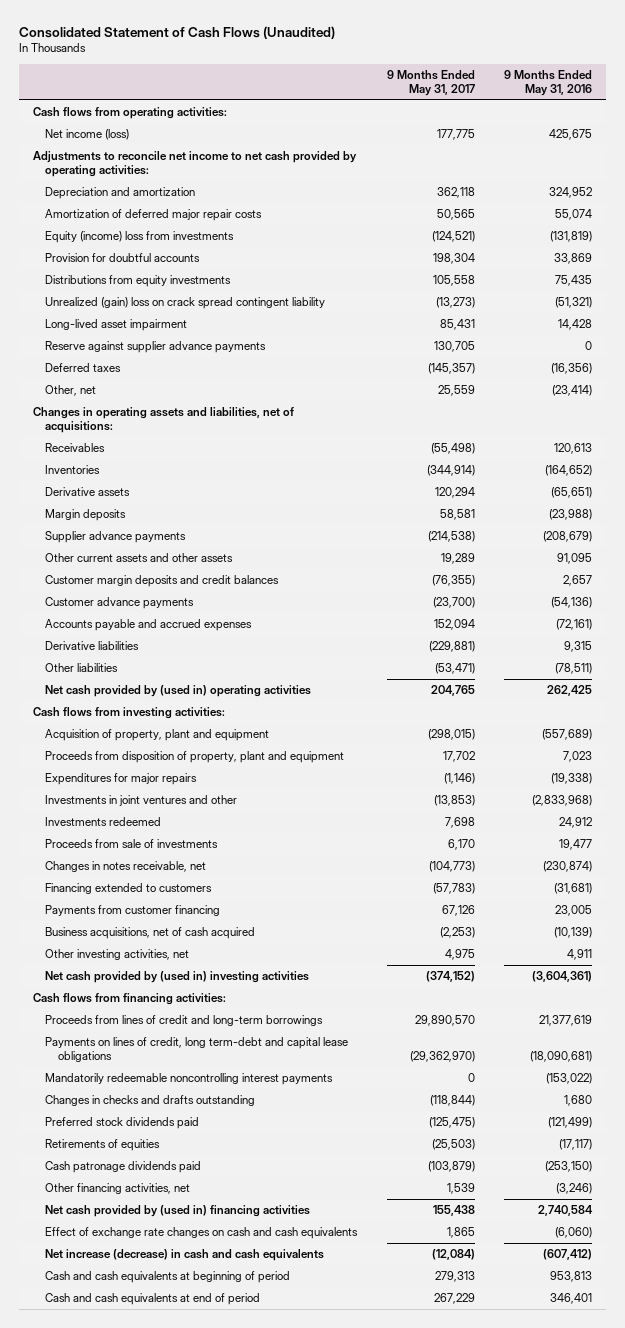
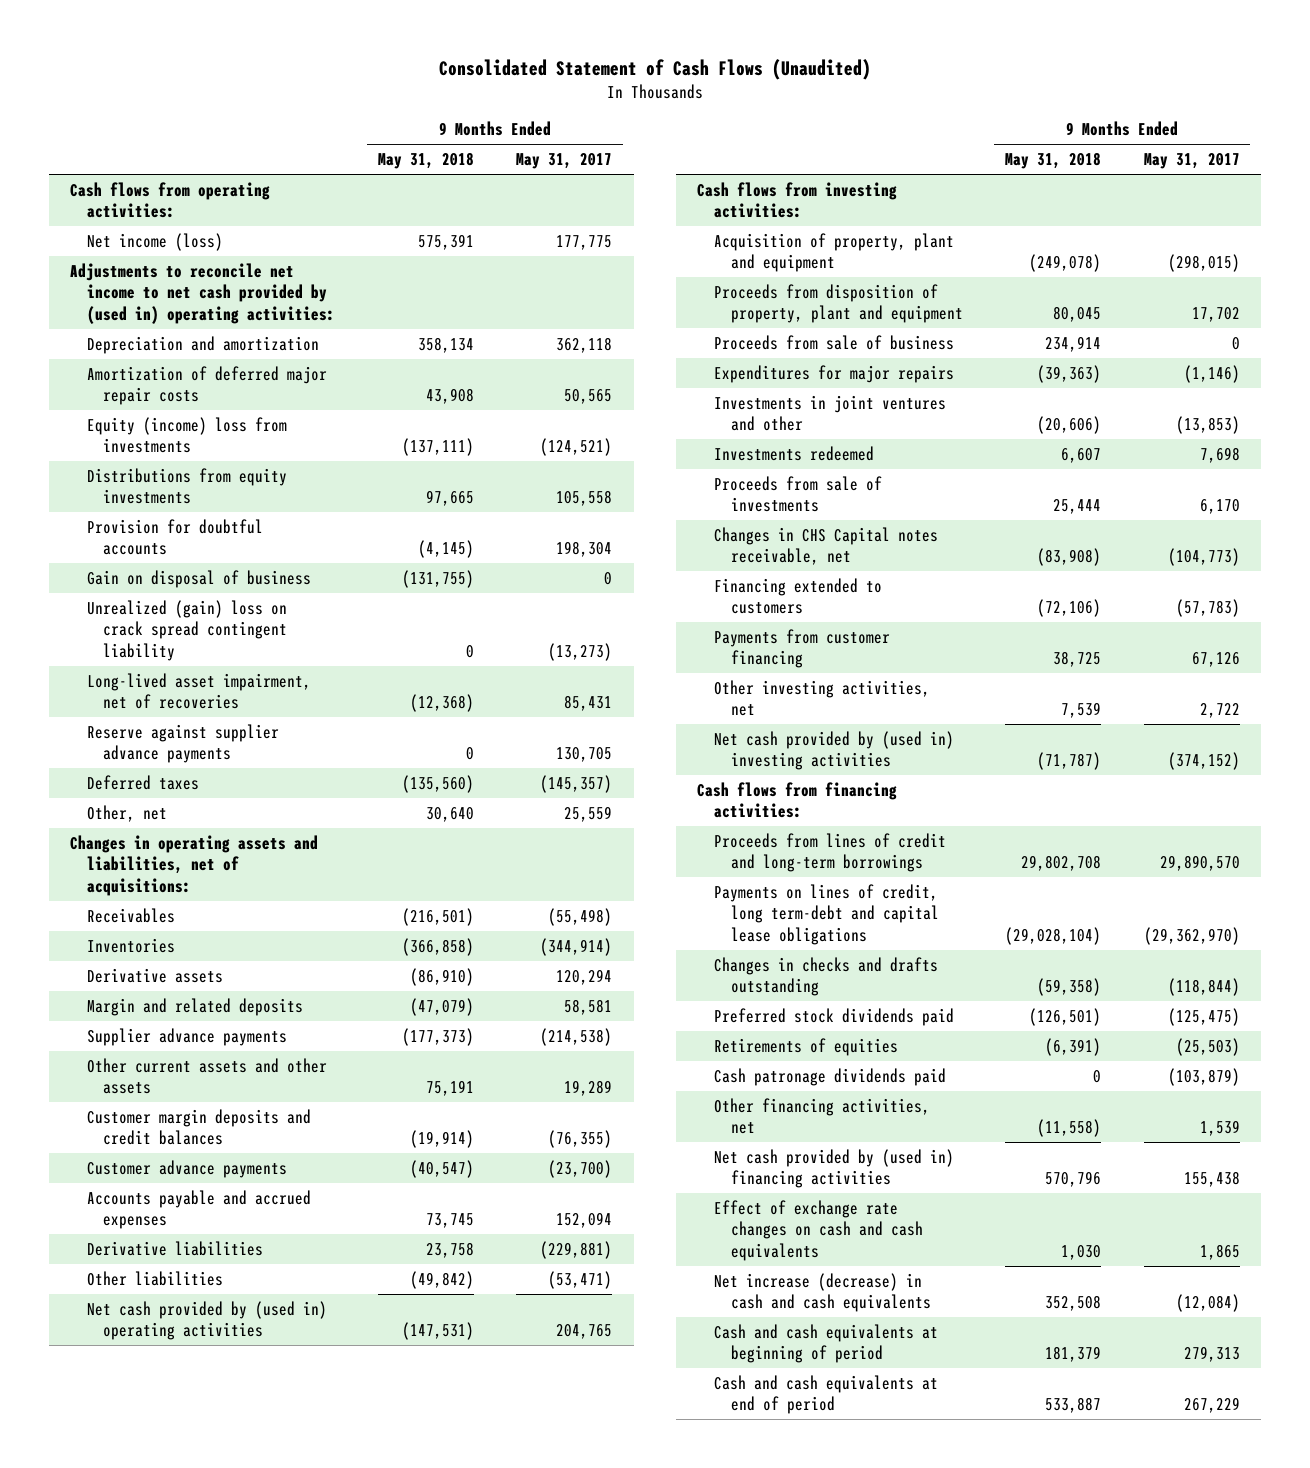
[503,70,592,96] 9 Months Ended May 31, 2016 -> none
none -> [377,152,474,170] May 31, 2018
[33,151,358,178] Adjustments to reconcile net income to net cash provided by operating activities: -> [69,262,335,324] Adjustments to reconcile net income to net cash provided by (used in) operating activities:
[45,253,201,263] Provision for doubtful accounts -> [86,518,263,556] Provision for doubtful accounts
none -> [86,569,311,588] Gain on disposal of business
[45,319,188,332] Long-lived asset impairment -> [86,672,311,710] Long-lived asset impairment, net of recoveries
[45,509,127,522] Margin deposits -> [86,997,303,1016] Margin and related deposits
none -> [713,334,954,350] Proceeds from sale of business
[45,861,207,873] Changes in notes receivable, net -> [713,526,938,566] Changes in CHS Capital notes receivable, net
[45,927,256,940] Business acquisitions, net of cash acquired -> none
[444,949,475,961] 4,975 -> [1199,703,1240,719] 2,722
[45,1073,334,1086] Mandatorily redeemable noncontrolling interest payments -> none

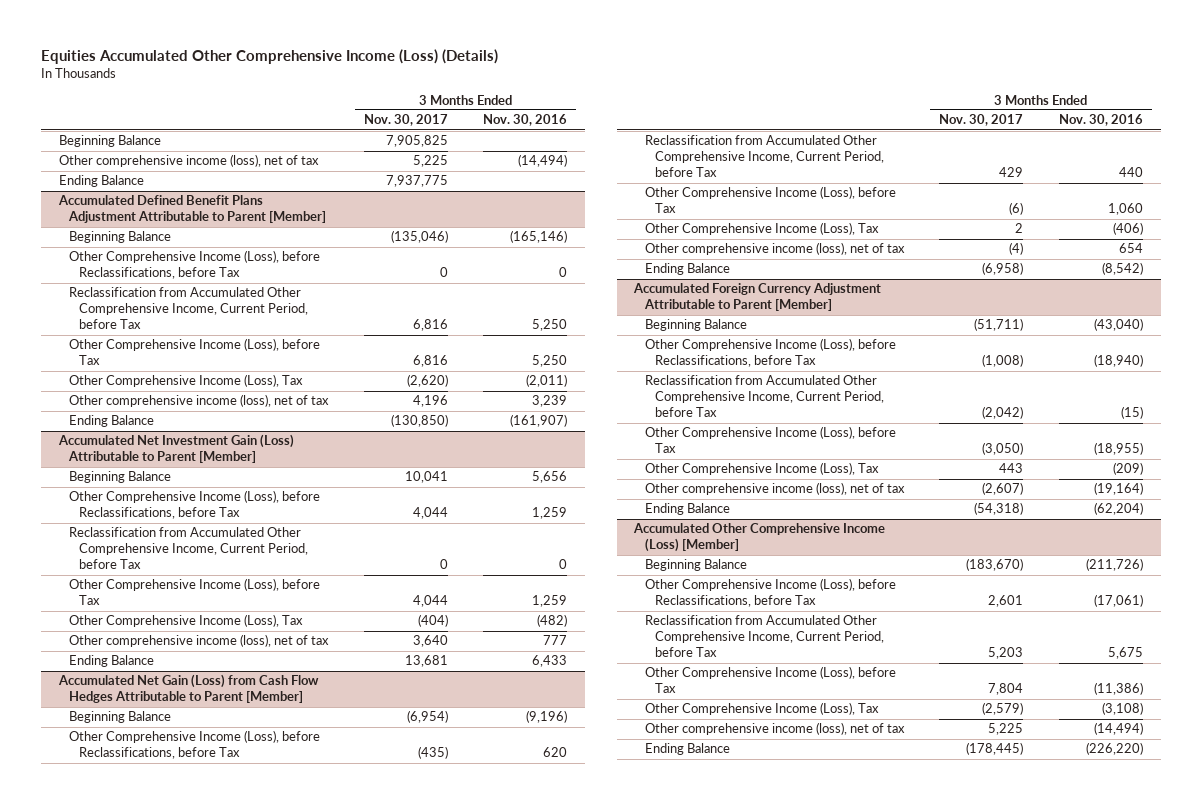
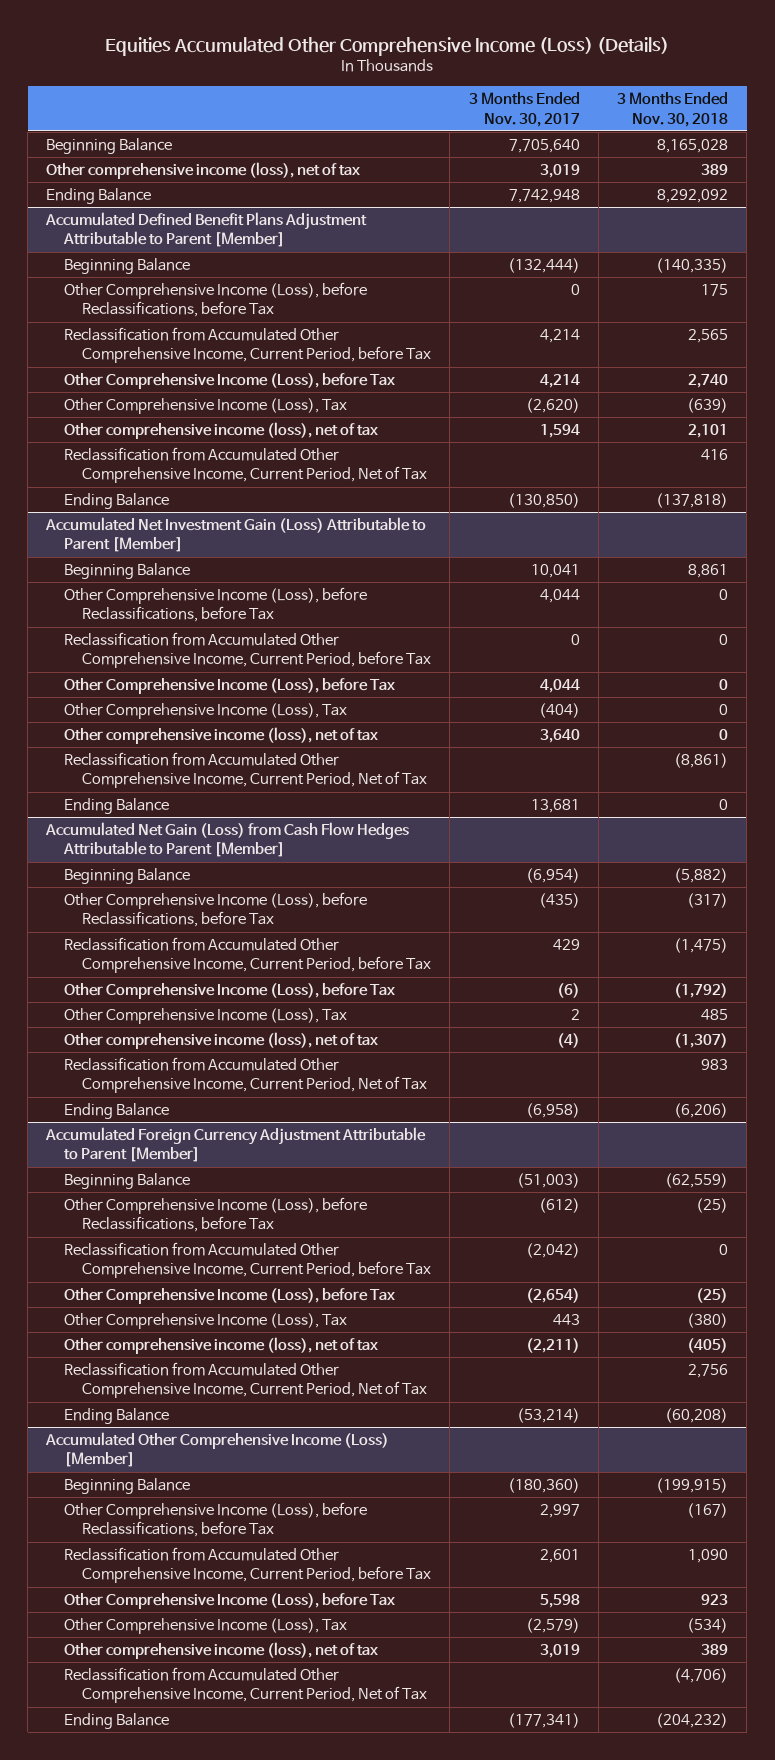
[483,114,568,127] Nov. 30, 2016 -> none
none -> [617,92,729,127] 3 Months Ended Nov. 30, 2018
[385,135,448,148] 7,905,825 -> [508,138,580,153] 7,705,640
[412,155,448,168] 5,225 -> [539,163,580,178] 3,019
[385,175,448,188] 7,937,775 -> [508,188,580,203] 7,742,948
[390,230,448,244] (135,046) -> [507,257,580,273] (132,444)
[412,319,448,332] 6,816 -> [539,328,580,343] 4,214
[412,355,448,368] 6,816 -> [539,373,580,388] 4,214
[412,395,448,408] 4,196 -> [539,423,580,438] 1,594
none -> [64,446,428,484] Reclassification from Accumulated Other Comprehensive Income, Current Period, Net of Tax
none -> [64,751,428,789] Reclassification from Accumulated Other Comprehensive Income, Current Period, Net of Tax
none -> [64,1056,428,1094] Reclassification from Accumulated Other Comprehensive Income, Current Period, Net of Tax
[974,318,1024,332] (51,711) -> [516,1172,580,1188] (51,003)
[982,354,1024,368] (1,008) -> [538,1197,580,1213] (612)
[982,442,1024,456] (3,050) -> [525,1287,580,1303] (2,654)
[982,482,1024,496] (2,607) -> [525,1337,580,1353] (2,211)
none -> [64,1361,428,1399] Reclassification from Accumulated Other Comprehensive Income, Current Period, Net of Tax
[974,502,1024,516] (54,318) -> [516,1407,580,1423] (53,214)
[966,558,1024,572] (183,670) -> [507,1477,580,1493] (180,360)
[988,595,1024,608] 2,601 -> [539,1503,580,1518] 2,997
[988,647,1024,660] 5,203 -> [539,1548,580,1563] 2,601
[988,683,1024,696] 7,804 -> [539,1593,580,1608] 5,598
[988,723,1024,736] 5,225 -> [539,1643,580,1658] 3,019
none -> [64,1666,428,1704] Reclassification from Accumulated Other Comprehensive Income, Current Period, Net of Tax
[966,742,1024,756] (178,445) -> [507,1712,580,1728] (177,341)

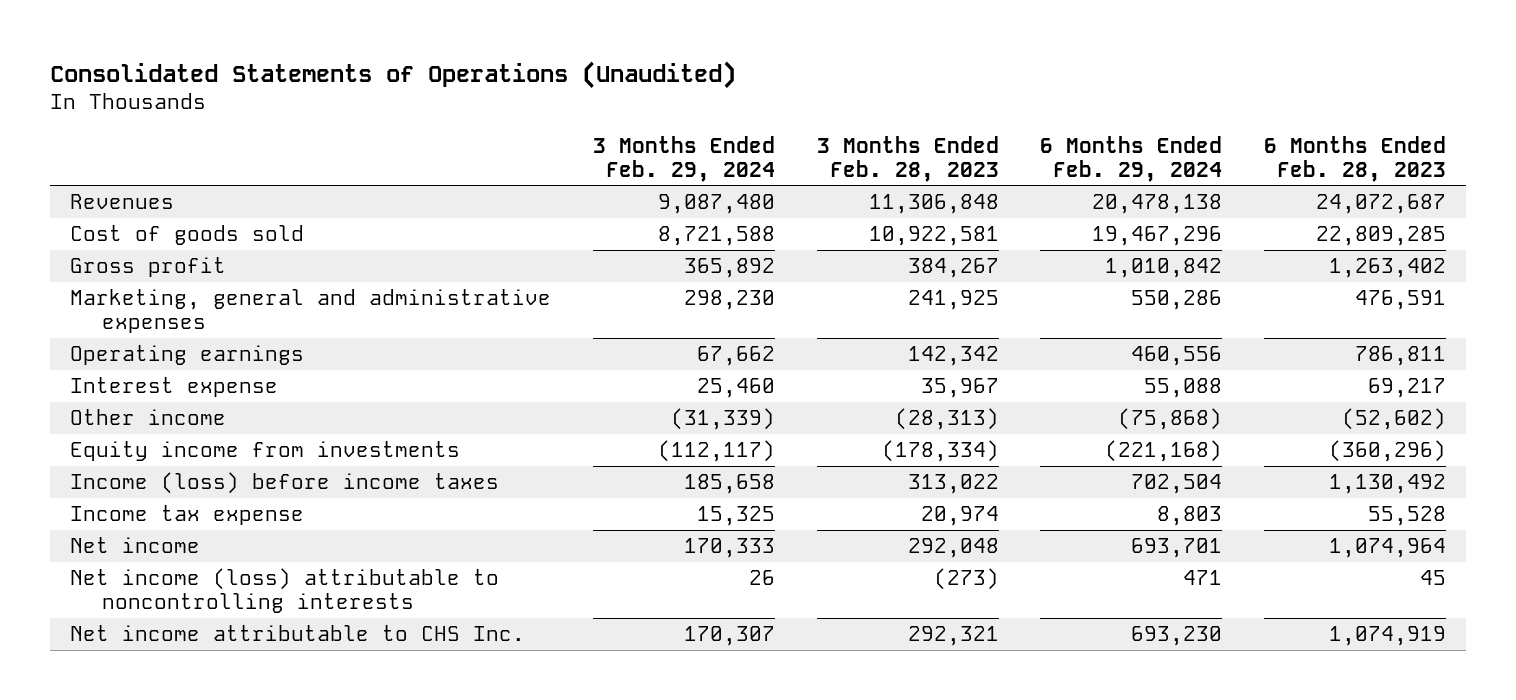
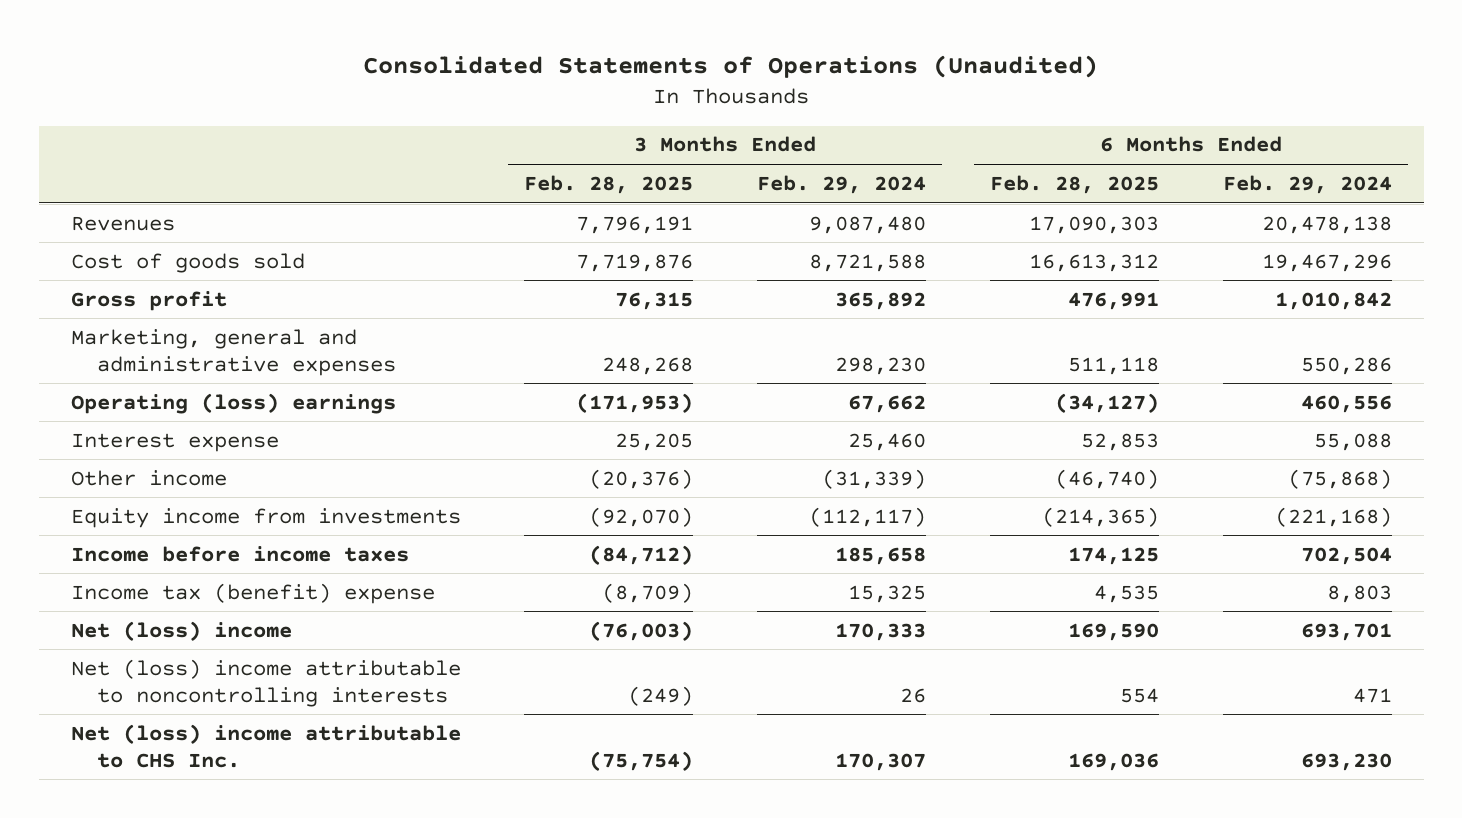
[816,135,999,182] 3 Months Ended Feb. 28, 2023 -> none
[1263,135,1446,182] 6 Months Ended Feb. 28, 2023 -> none
none -> [524,174,694,194] Feb. 28, 2025
none -> [989,174,1159,194] Feb. 28, 2025
[70,345,305,366] Operating earnings -> [70,392,396,414] Operating (loss) earnings
[70,472,500,495] Income (loss) before income taxes -> [70,545,409,562] Income before income taxes
[70,505,305,526] Income tax expense -> [70,582,435,604] Income tax (benefit) expense
[70,537,201,554] Net income -> [70,620,292,641] Net (loss) income
[70,568,500,613] Net income (loss) attributable to noncontrolling interests -> [70,658,461,707] Net (loss) income attributable to noncontrolling interests
[70,625,526,642] Net income attributable to CHS Inc. -> [70,723,461,768] Net (loss) income attributable to CHS Inc.

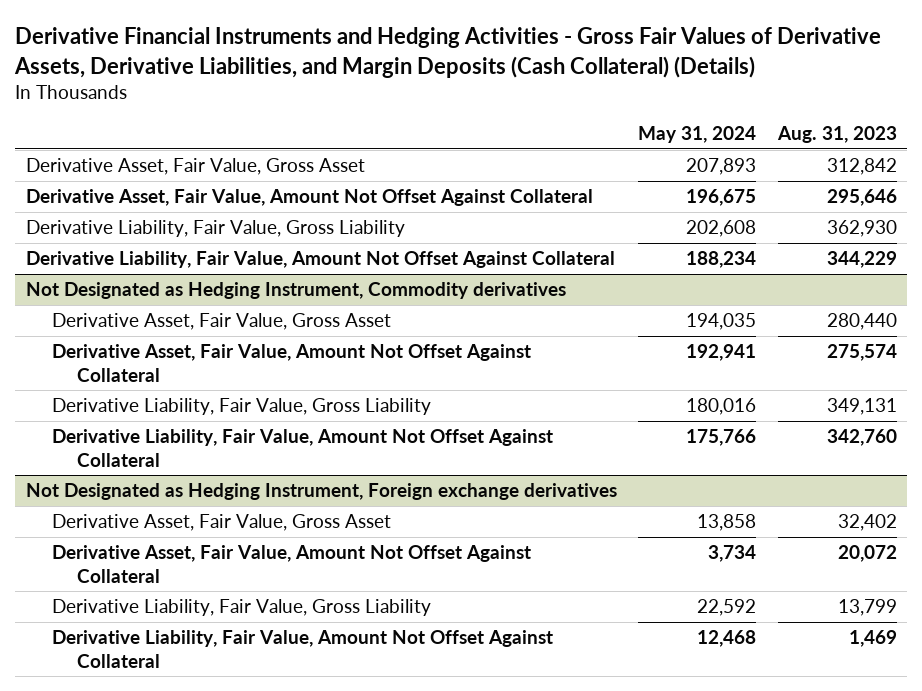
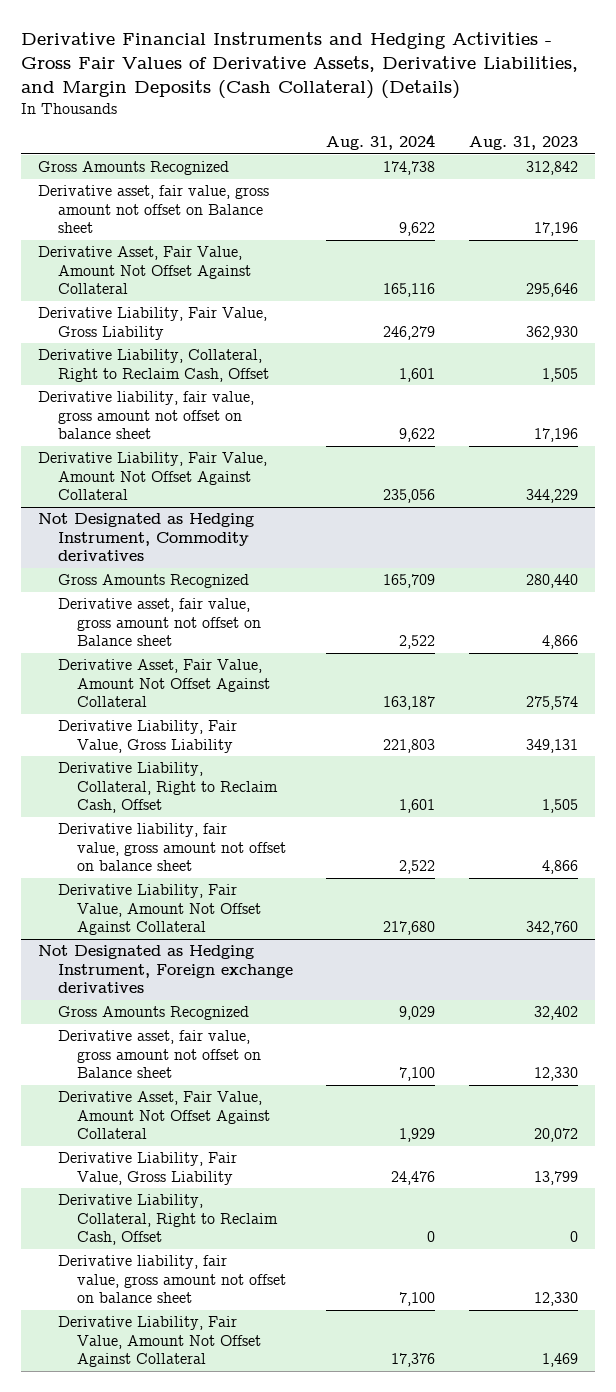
[638,126,757,144] May 31, 2024 -> none
none -> [326,134,436,151] Aug. 31, 2024
[25,158,365,176] Derivative Asset, Fair Value, Gross Asset -> [38,161,230,176] Gross Amounts Recognized
none -> [38,185,270,234] Derivative asset, fair value, gross amount not offset on Balance sheet
none -> [38,349,269,382] Derivative Liability, Collateral, Right to Reclaim Cash, Offset
none -> [38,391,255,440] Derivative liability, fair value, gross amount not offset on balance sheet
[51,313,391,331] Derivative Asset, Fair Value, Gross Asset -> [57,574,249,589] Gross Amounts Recognized
none -> [57,598,262,647] Derivative asset, fair value, gross amount not offset on Balance sheet
none -> [57,762,279,814] Derivative Liability, Collateral, Right to Reclaim Cash, Offset
none -> [57,823,287,872] Derivative liability, fair value, gross amount not offset on balance sheet
[51,514,391,532] Derivative Asset, Fair Value, Gross Asset -> [57,1006,249,1021] Gross Amounts Recognized
none -> [57,1030,262,1079] Derivative asset, fair value, gross amount not offset on Balance sheet
none -> [57,1194,279,1246] Derivative Liability, Collateral, Right to Reclaim Cash, Offset
none -> [57,1255,287,1304] Derivative liability, fair value, gross amount not offset on balance sheet

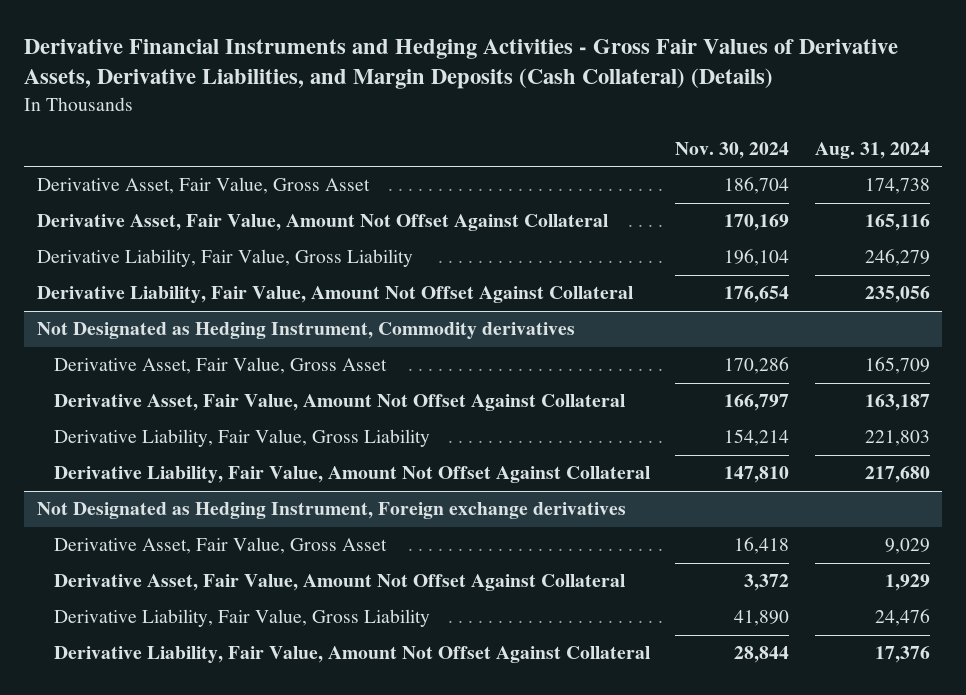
[468,136,578,151] Aug. 31, 2023 -> none
none -> [675,141,790,159] Nov. 30, 2024
[38,185,270,234] Derivative asset, fair value, gross amount not offset on Balance sheet -> none
[38,161,230,176] Gross Amounts Recognized -> [36,177,370,195] Derivative Asset, Fair Value, Gross Asset
[38,349,269,382] Derivative Liability, Collateral, Right to Reclaim Cash, Offset -> none
[38,391,255,440] Derivative liability, fair value, gross amount not offset on balance sheet -> none
[57,598,262,647] Derivative asset, fair value, gross amount not offset on Balance sheet -> none
[57,574,249,589] Gross Amounts Recognized -> [54,357,388,375] Derivative Asset, Fair Value, Gross Asset
[57,762,279,814] Derivative Liability, Collateral, Right to Reclaim Cash, Offset -> none
[57,823,287,872] Derivative liability, fair value, gross amount not offset on balance sheet -> none
[57,1030,262,1079] Derivative asset, fair value, gross amount not offset on Balance sheet -> none
[57,1006,249,1021] Gross Amounts Recognized -> [54,537,388,555] Derivative Asset, Fair Value, Gross Asset
[57,1194,279,1246] Derivative Liability, Collateral, Right to Reclaim Cash, Offset -> none
[57,1255,287,1304] Derivative liability, fair value, gross amount not offset on balance sheet -> none

